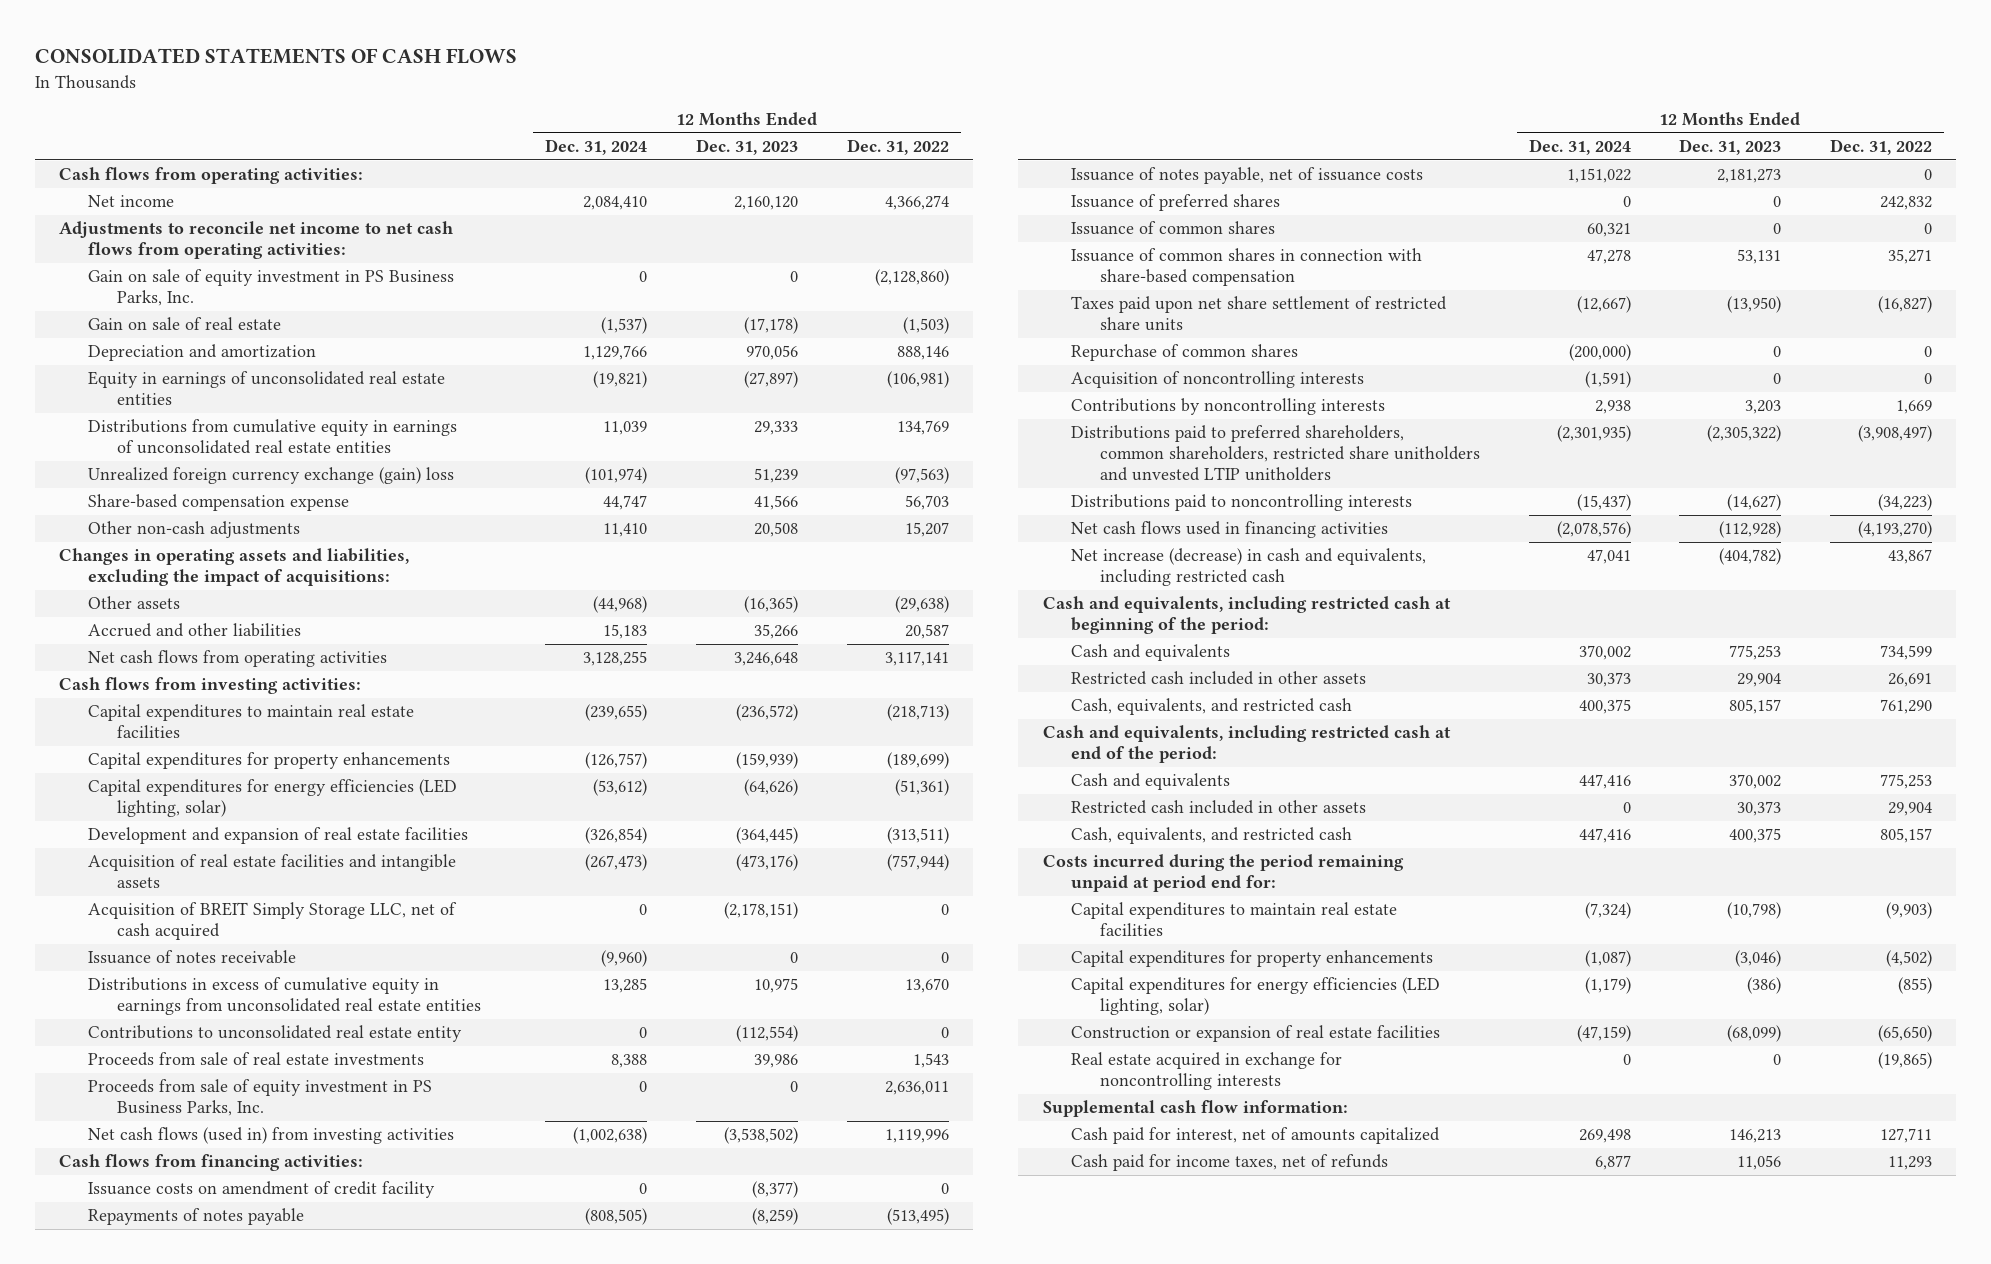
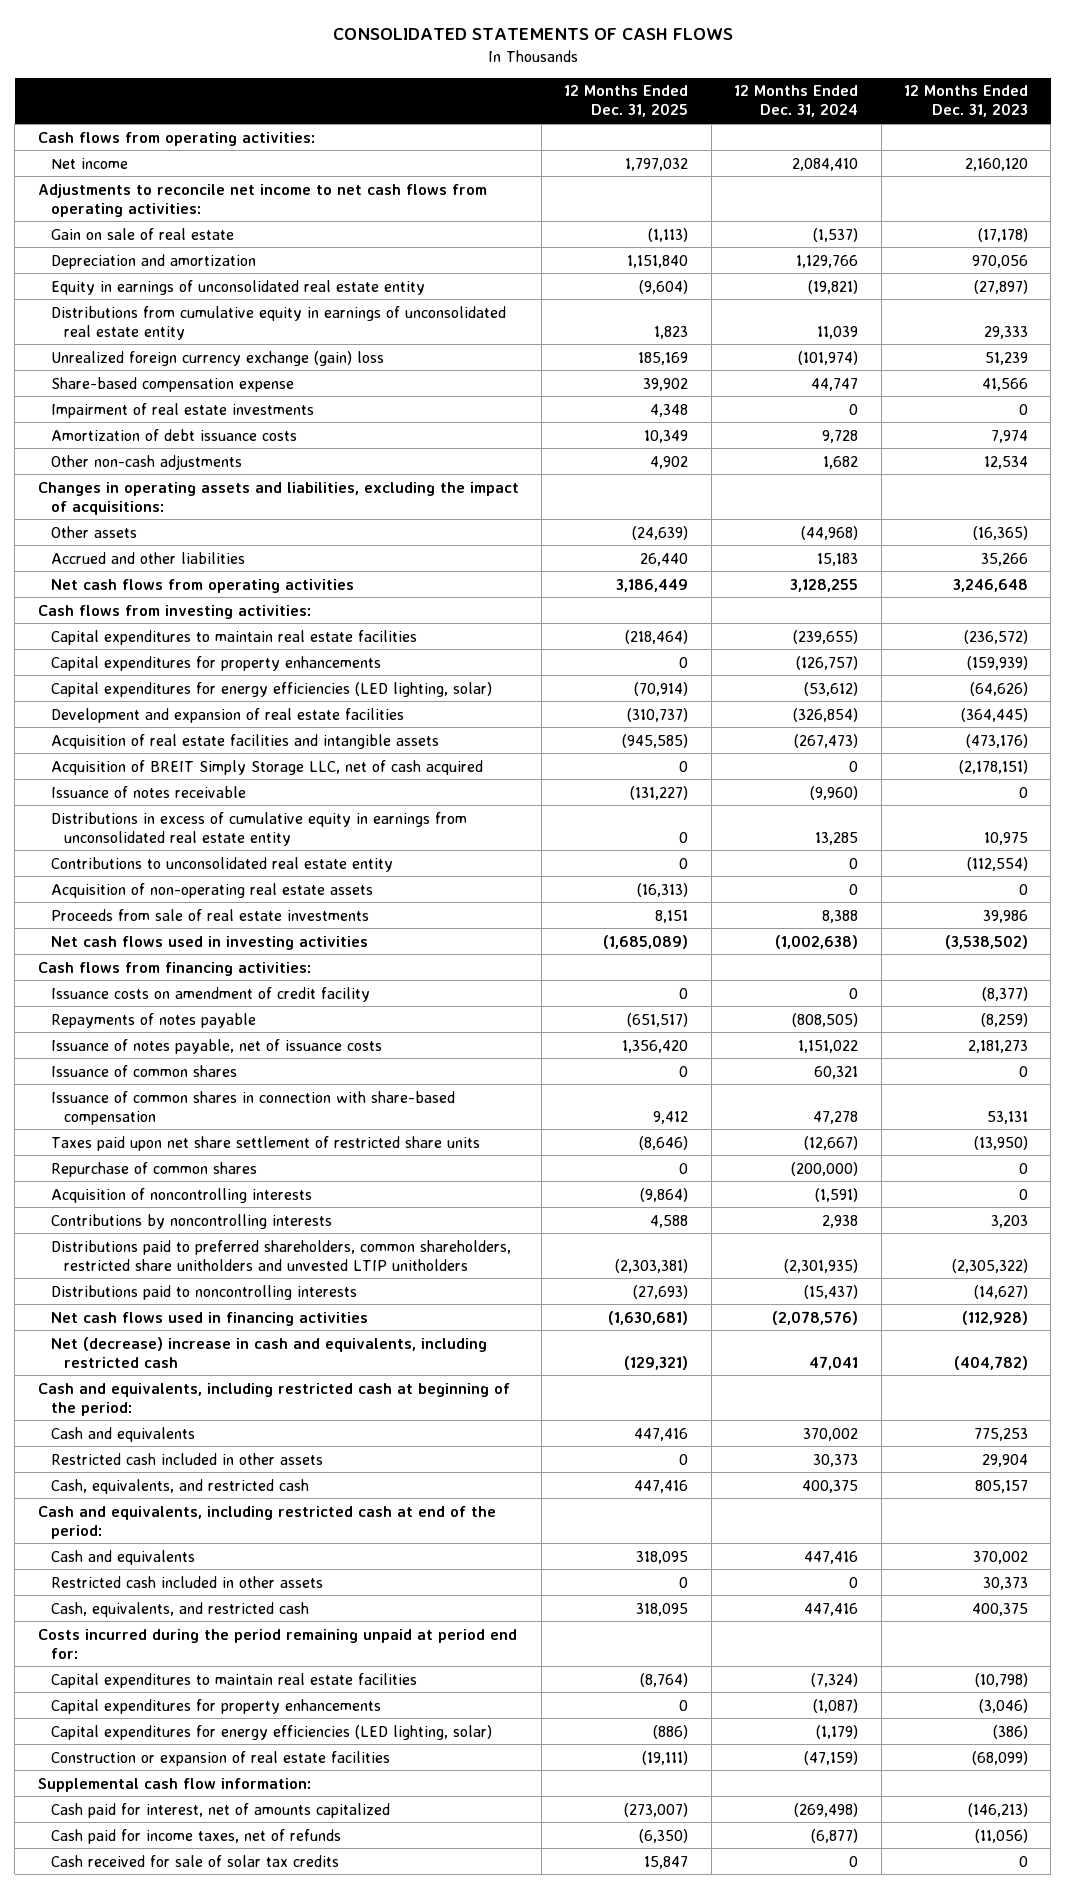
[846,139,949,156] Dec. 31, 2022 -> none
none -> [564,85,689,118] 12 Months Ended Dec. 31, 2025
[87,269,454,307] Gain on sale of equity investment in PS Business Parks, Inc. -> none
[87,371,445,406] Equity in earnings of unconsolidated real estate entities -> [50,279,425,295] Equity in earnings of unconsolidated real estate entity
[87,419,457,455] Distributions from cumulative equity in earnings of unconsolidated real estate entities -> [50,305,506,340] Distributions from cumulative equity in earnings of unconsolidated real estate entity
none -> [50,402,314,418] Impairment of real estate investments
none -> [50,428,297,441] Amortization of debt issuance costs
[603,523,648,538] 11,410 -> [823,455,859,469] 1,682
[753,522,798,538] 20,508 -> [983,455,1028,469] 12,534
[87,977,481,1016] Distributions in excess of cumulative equity in earnings from unconsolidated real estate entities -> [50,811,467,846] Distributions in excess of cumulative equity in earnings from unconsolidated real estate entity
none -> [50,882,373,898] Acquisition of non-operating real estate assets
[87,1079,432,1117] Proceeds from sale of equity investment in PS Business Parks, Inc. -> none
[87,1127,454,1145] Net cash flows (used in) from investing activities -> [50,935,368,950] Net cash flows used in investing activities
[1071,194,1281,212] Issuance of preferred shares -> none
[1071,548,1427,587] Net increase (decrease) in cash and equivalents, including restricted cash -> [50,1336,487,1368] Net (decrease) increase in cash and equivalents, including restricted cash
[1071,1052,1343,1091] Real estate acquired in exchange for noncontrolling interests -> none
[1578,1129,1631,1144] 269,498 -> [794,1802,859,1817] (269,498)
[1729,1129,1782,1144] 146,213 -> [967,1802,1028,1817] (146,213)
[1594,1155,1631,1171] 6,877 -> [811,1828,859,1843] (6,877)
[1737,1155,1782,1171] 11,056 -> [974,1828,1028,1843] (11,056)
none -> [50,1854,339,1867] Cash received for sale of solar tax credits

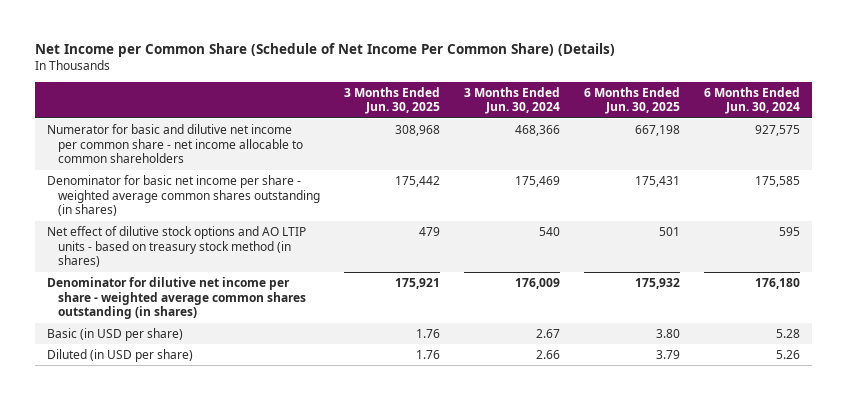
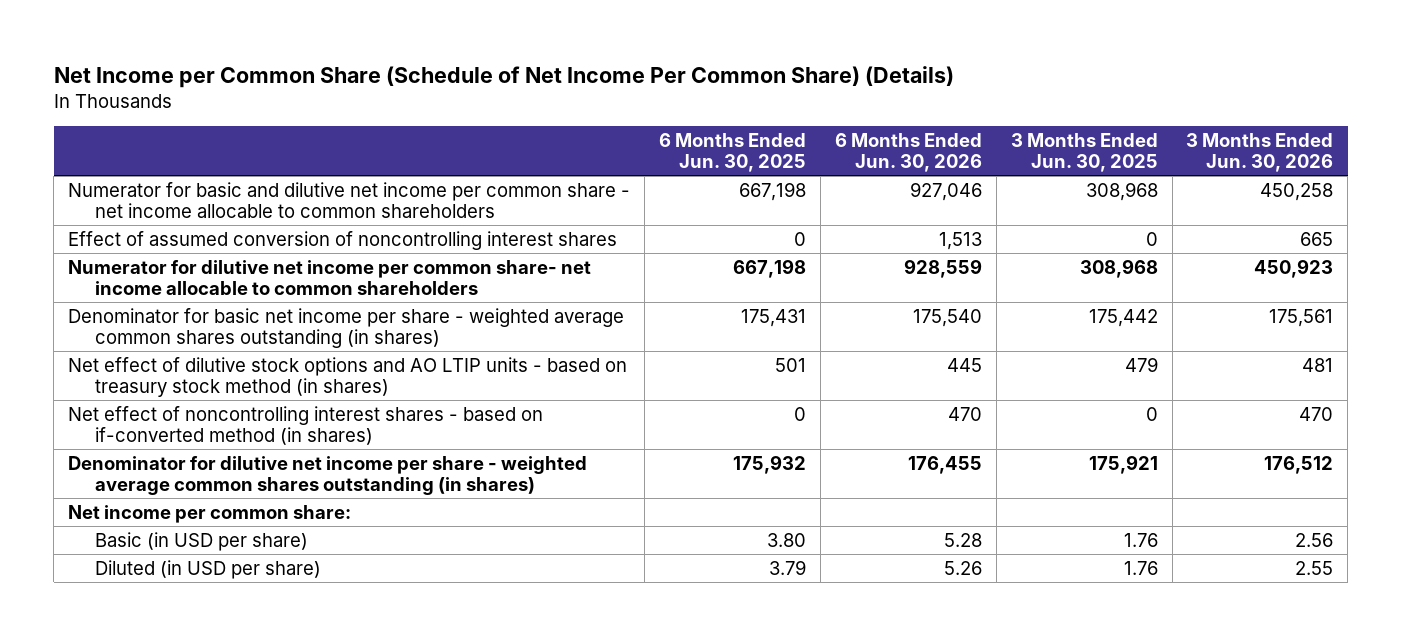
[463,86,560,115] 3 Months Ended Jun. 30, 2024 -> none
[703,86,800,115] 6 Months Ended Jun. 30, 2024 -> none
none -> [834,132,982,173] 6 Months Ended Jun. 30, 2026
none -> [1186,132,1334,173] 3 Months Ended Jun. 30, 2026
none -> [68,230,618,250] Effect of assumed conversion of noncontrolling interest shares
none -> [68,259,592,296] Numerator for dilutive net income per common share- net income allocable to common shareholders
none -> [68,405,544,446] Net effect of noncontrolling interest shares - based on if-converted method (in shares)
none -> [68,504,352,523] Net income per common share:

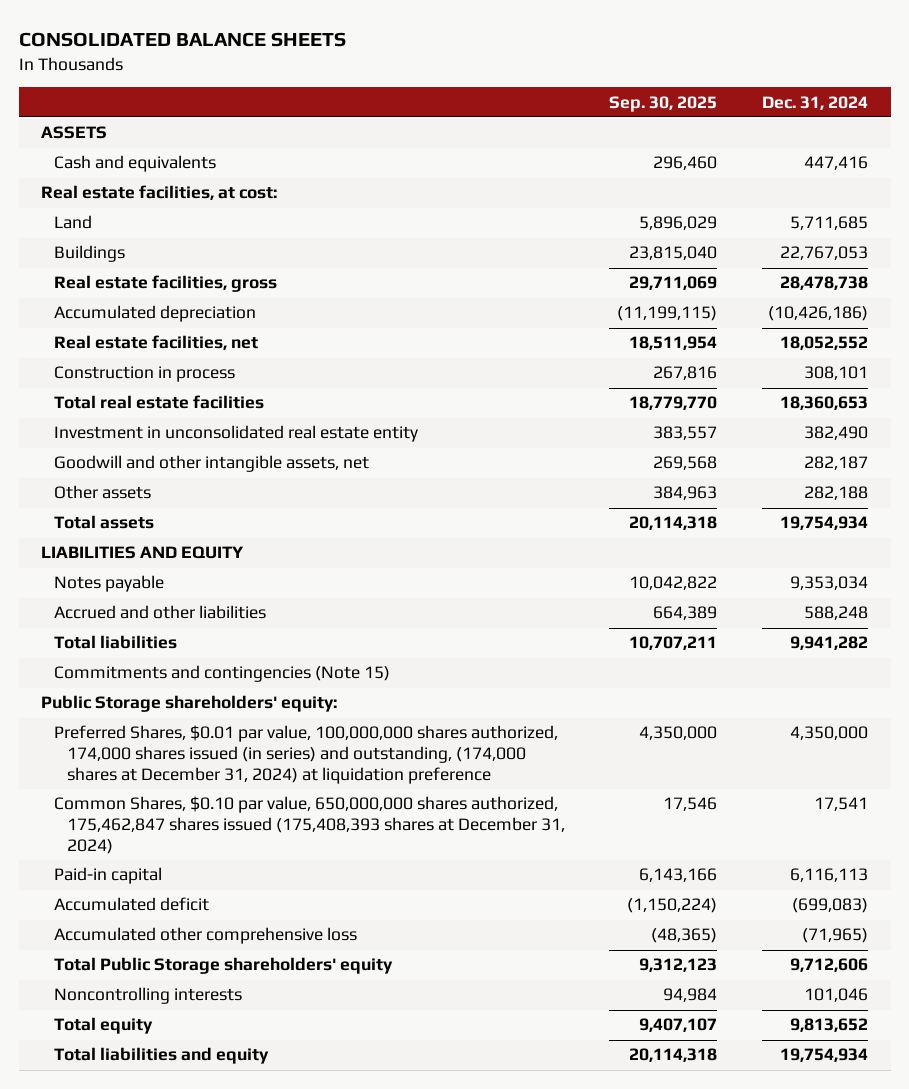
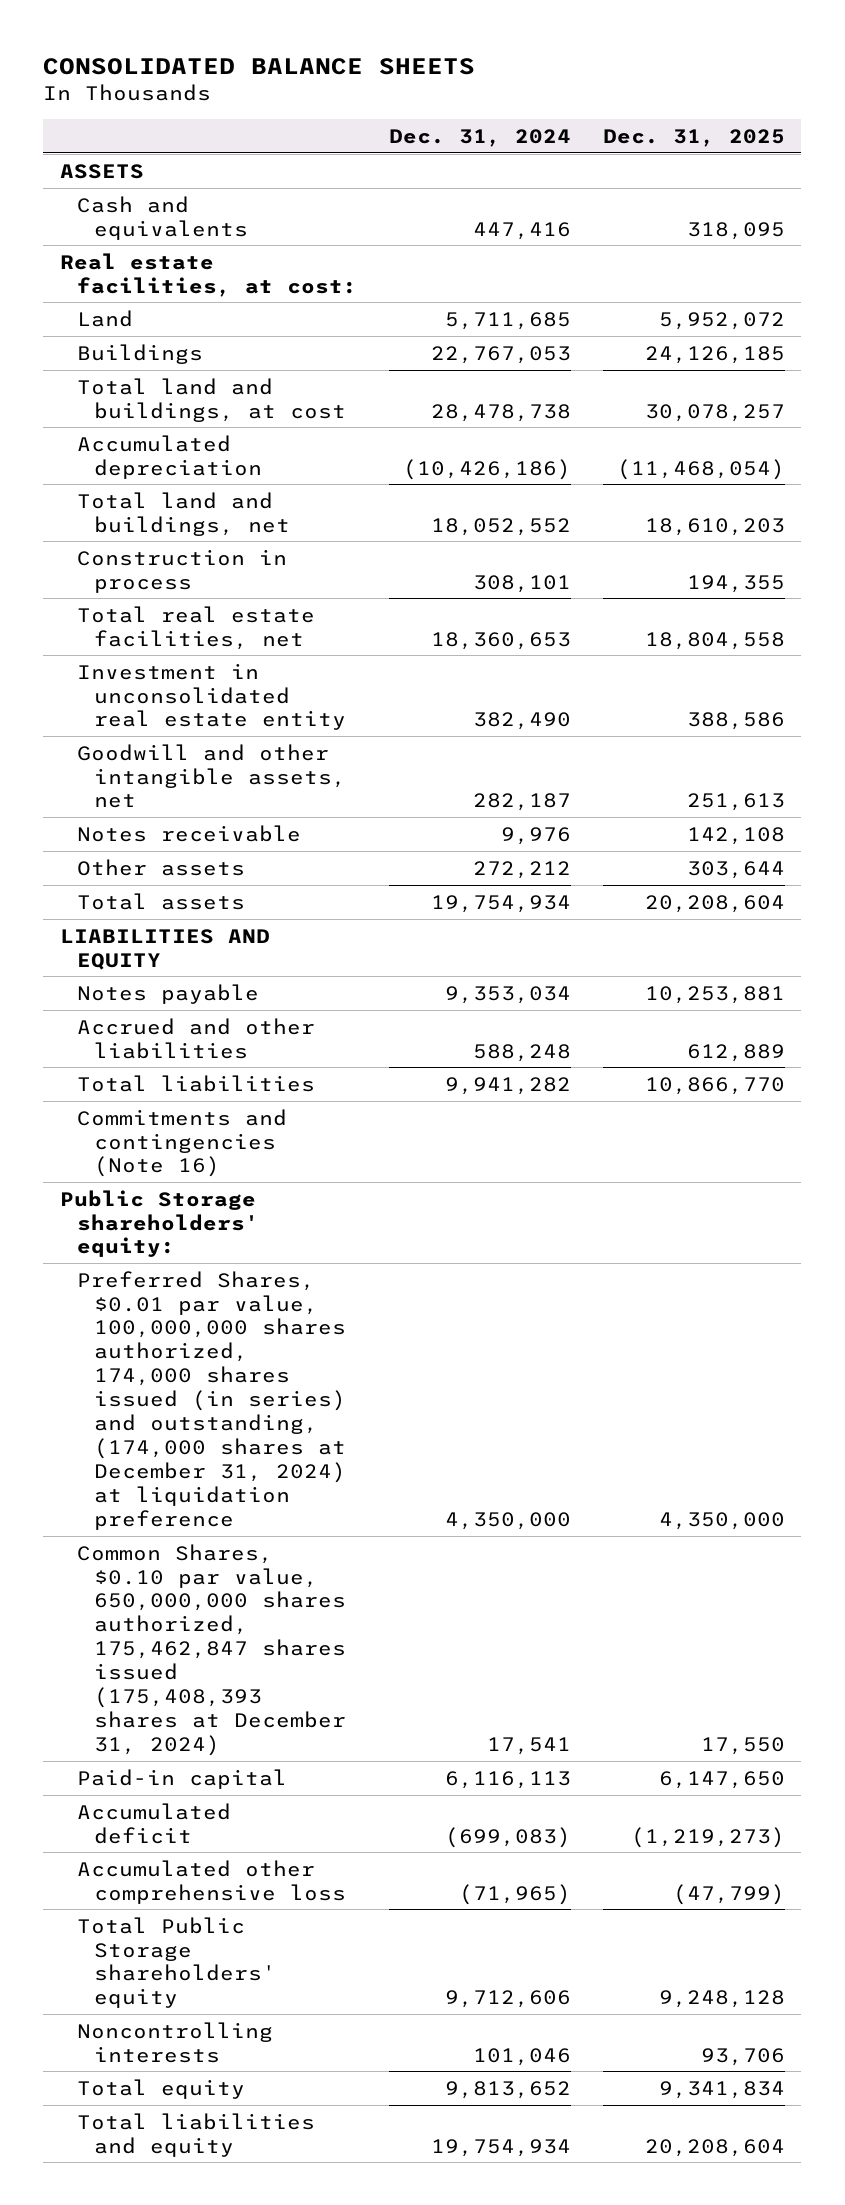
[609,95,718,112] Sep. 30, 2025 -> none
none -> [603,128,786,147] Dec. 31, 2025
[53,275,277,293] Real estate facilities, gross -> [76,377,347,422] Total land and buildings, at cost
[53,335,258,351] Real estate facilities, net -> [76,491,291,536] Total land and buildings, net
[53,395,264,410] Total real estate facilities -> [76,605,315,650] Total real estate facilities, net
none -> [76,824,301,842] Notes receivable
[804,486,869,501] 282,188 -> [473,860,572,879] 272,212
[53,665,390,683] Commitments and contingencies (Note 15) -> [76,1108,287,1178] Commitments and contingencies (Note 16)

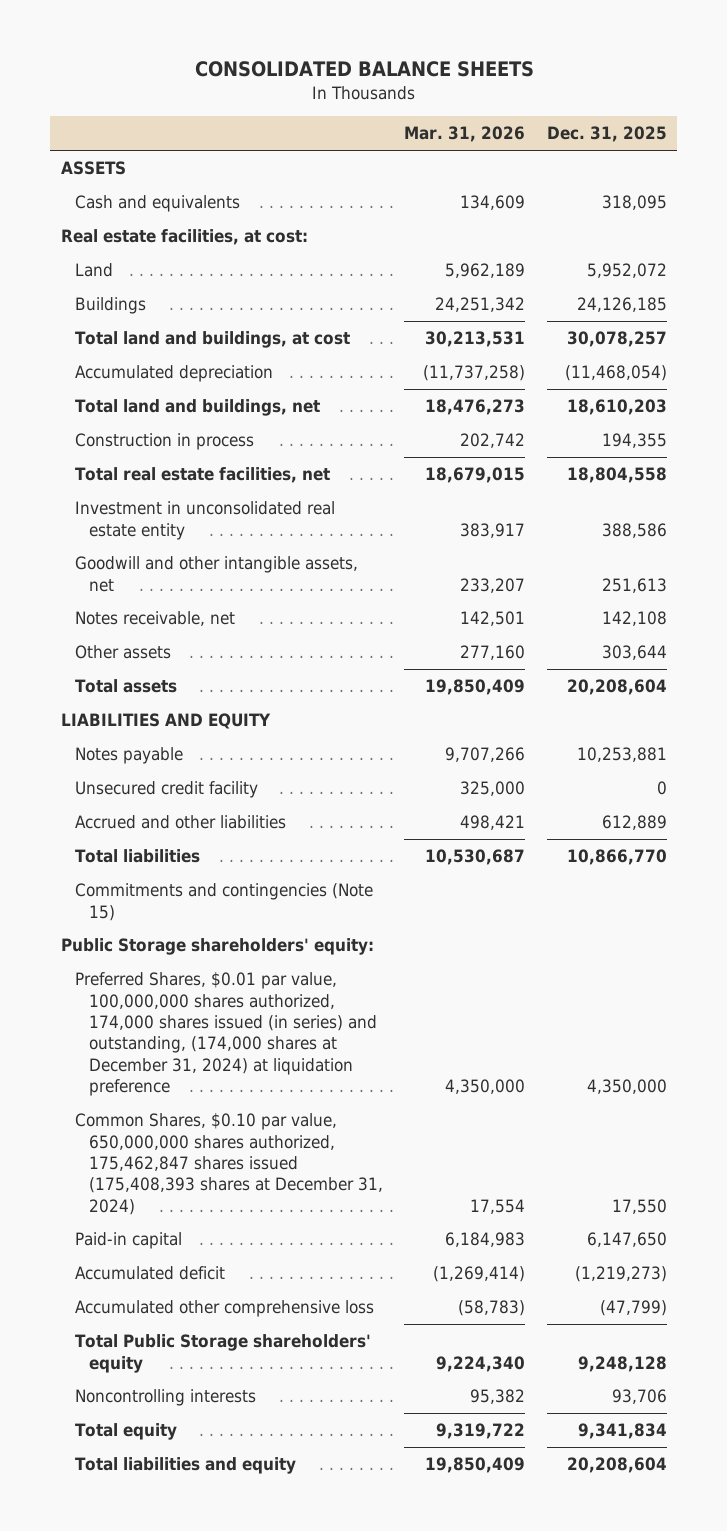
[389,128,572,147] Dec. 31, 2024 -> none
none -> [404,126,526,143] Mar. 31, 2026
[76,824,301,842] Notes receivable -> [74,611,235,627] Notes receivable, net
none -> [74,781,258,799] Unsecured credit facility
[76,1108,287,1178] Commitments and contingencies (Note 16) -> [74,883,373,921] Commitments and contingencies (Note 15)

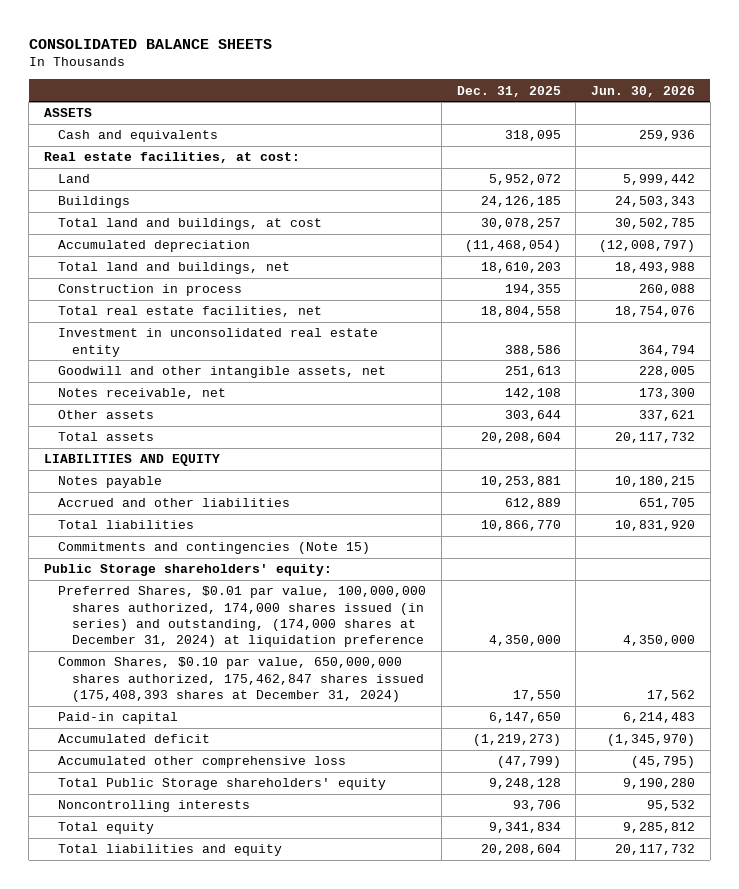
[404,126,526,143] Mar. 31, 2026 -> none
none -> [591,85,696,97] Jun. 30, 2026
[74,781,258,799] Unsecured credit facility -> none

